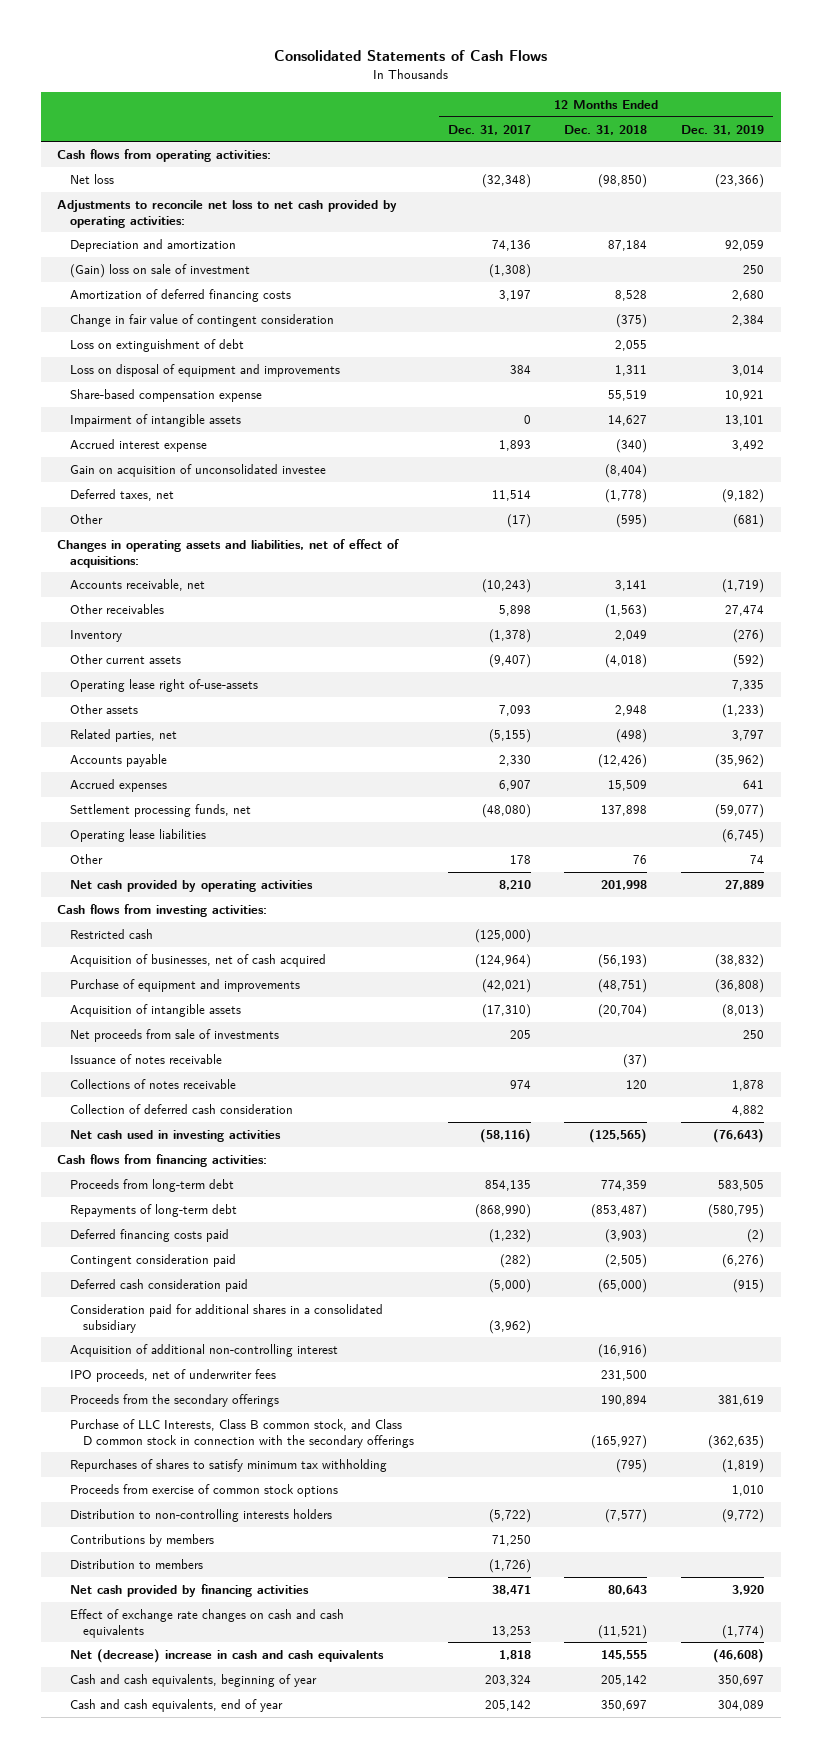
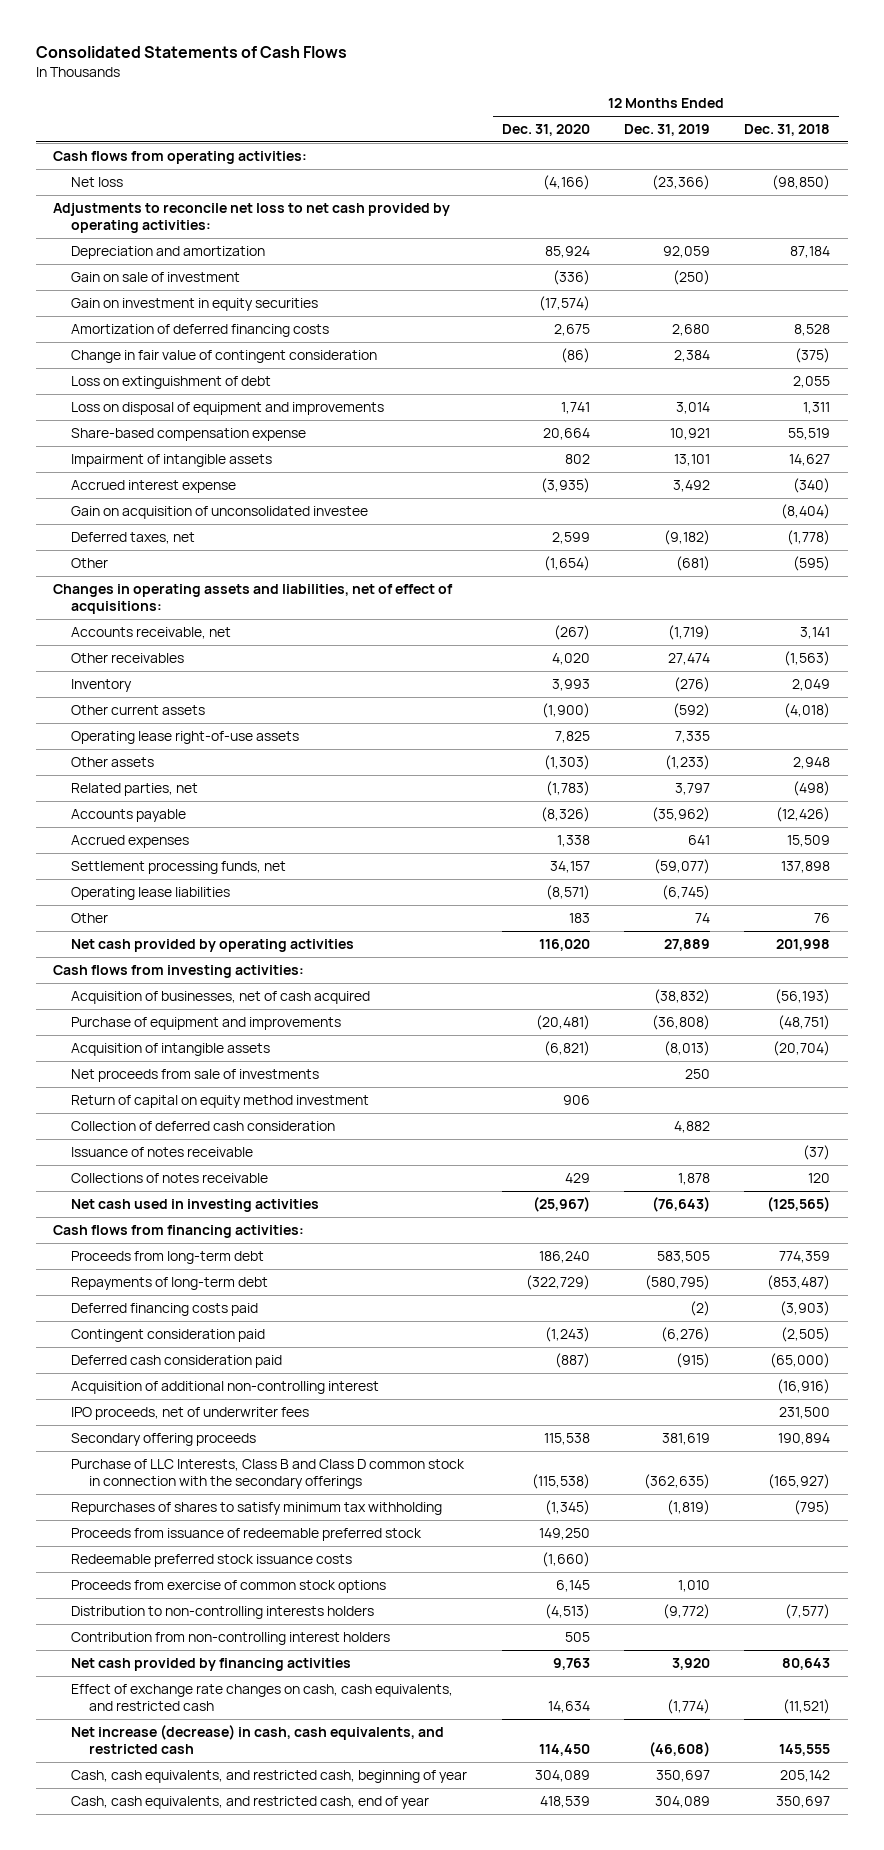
[447,124,531,135] Dec. 31, 2017 -> none
none -> [501,124,590,137] Dec. 31, 2020
[70,263,251,278] (Gain) loss on sale of investment -> [71,271,241,282] Gain on sale of investment
[743,264,765,274] 250 -> [672,269,710,285] (250)
none -> [71,297,319,311] Gain on investment in equity securities
[70,678,259,692] Operating lease right of-use-assets -> [71,730,300,744] Operating lease right-of-use assets
[70,928,154,939] Restricted cash -> none
none -> [71,1094,370,1108] Return of capital on equity method investment
[70,1103,294,1114] Collection of deferred cash consideration -> [71,1120,336,1131] Collection of deferred cash consideration
[70,1303,384,1333] Consideration paid for additional shares in a consolidated subsidiary -> none
[70,1393,280,1407] Proceeds from the secondary offerings -> [71,1432,257,1446] Secondary offering proceeds
[70,1418,414,1448] Purchase of LLC Interests, Class B common stock, and Class D common stock in connection with the secondary offerings -> [71,1458,466,1490] Purchase of LLC Interests, Class B and Class D common stock in connection with the secondary offerings
none -> [71,1527,423,1541] Proceeds from issuance of redeemable preferred stock
none -> [71,1553,353,1567] Redeemable preferred stock issuance costs
[70,1533,215,1547] Contributions by members -> none
[70,1558,204,1569] Distribution to members -> none
none -> [71,1631,391,1645] Contribution from non-controlling interest holders
[70,1608,345,1638] Effect of exchange rate changes on cash and cash equivalents -> [71,1683,454,1712] Effect of exchange rate changes on cash, cash equivalents, and restricted cash
[70,1648,385,1663] Net (decrease) increase in cash and cash equivalents -> [71,1724,445,1755] Net increase (decrease) in cash, cash equivalents, and restricted cash
[70,1673,318,1687] Cash and cash equivalents, beginning of year -> [71,1769,468,1783] Cash, cash equivalents, and restricted cash, beginning of year
[70,1698,284,1712] Cash and cash equivalents, end of year -> [71,1795,430,1809] Cash, cash equivalents, and restricted cash, end of year

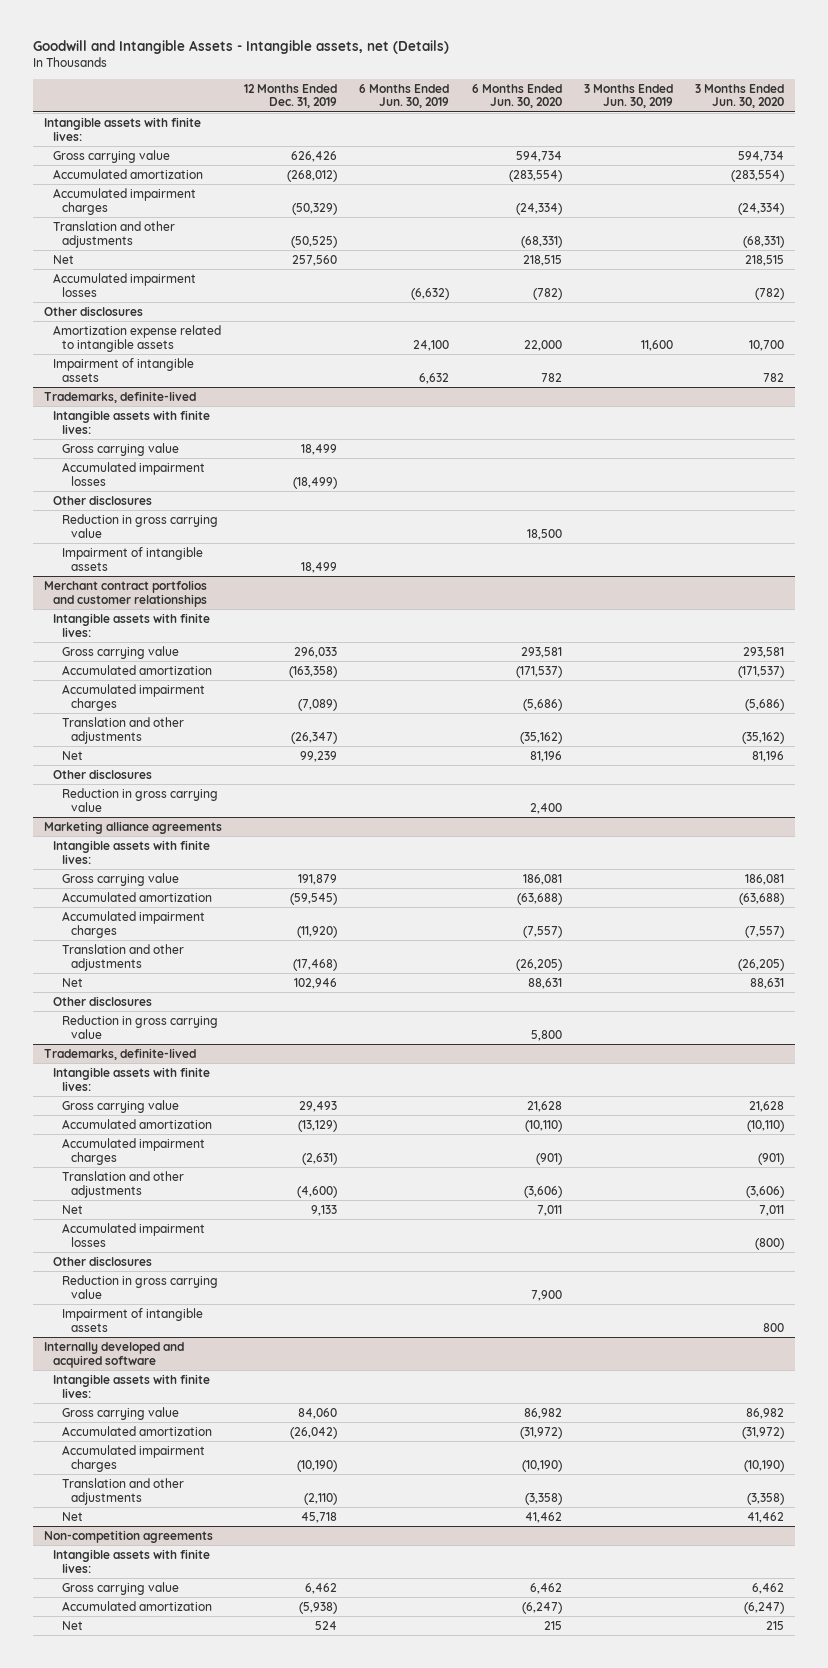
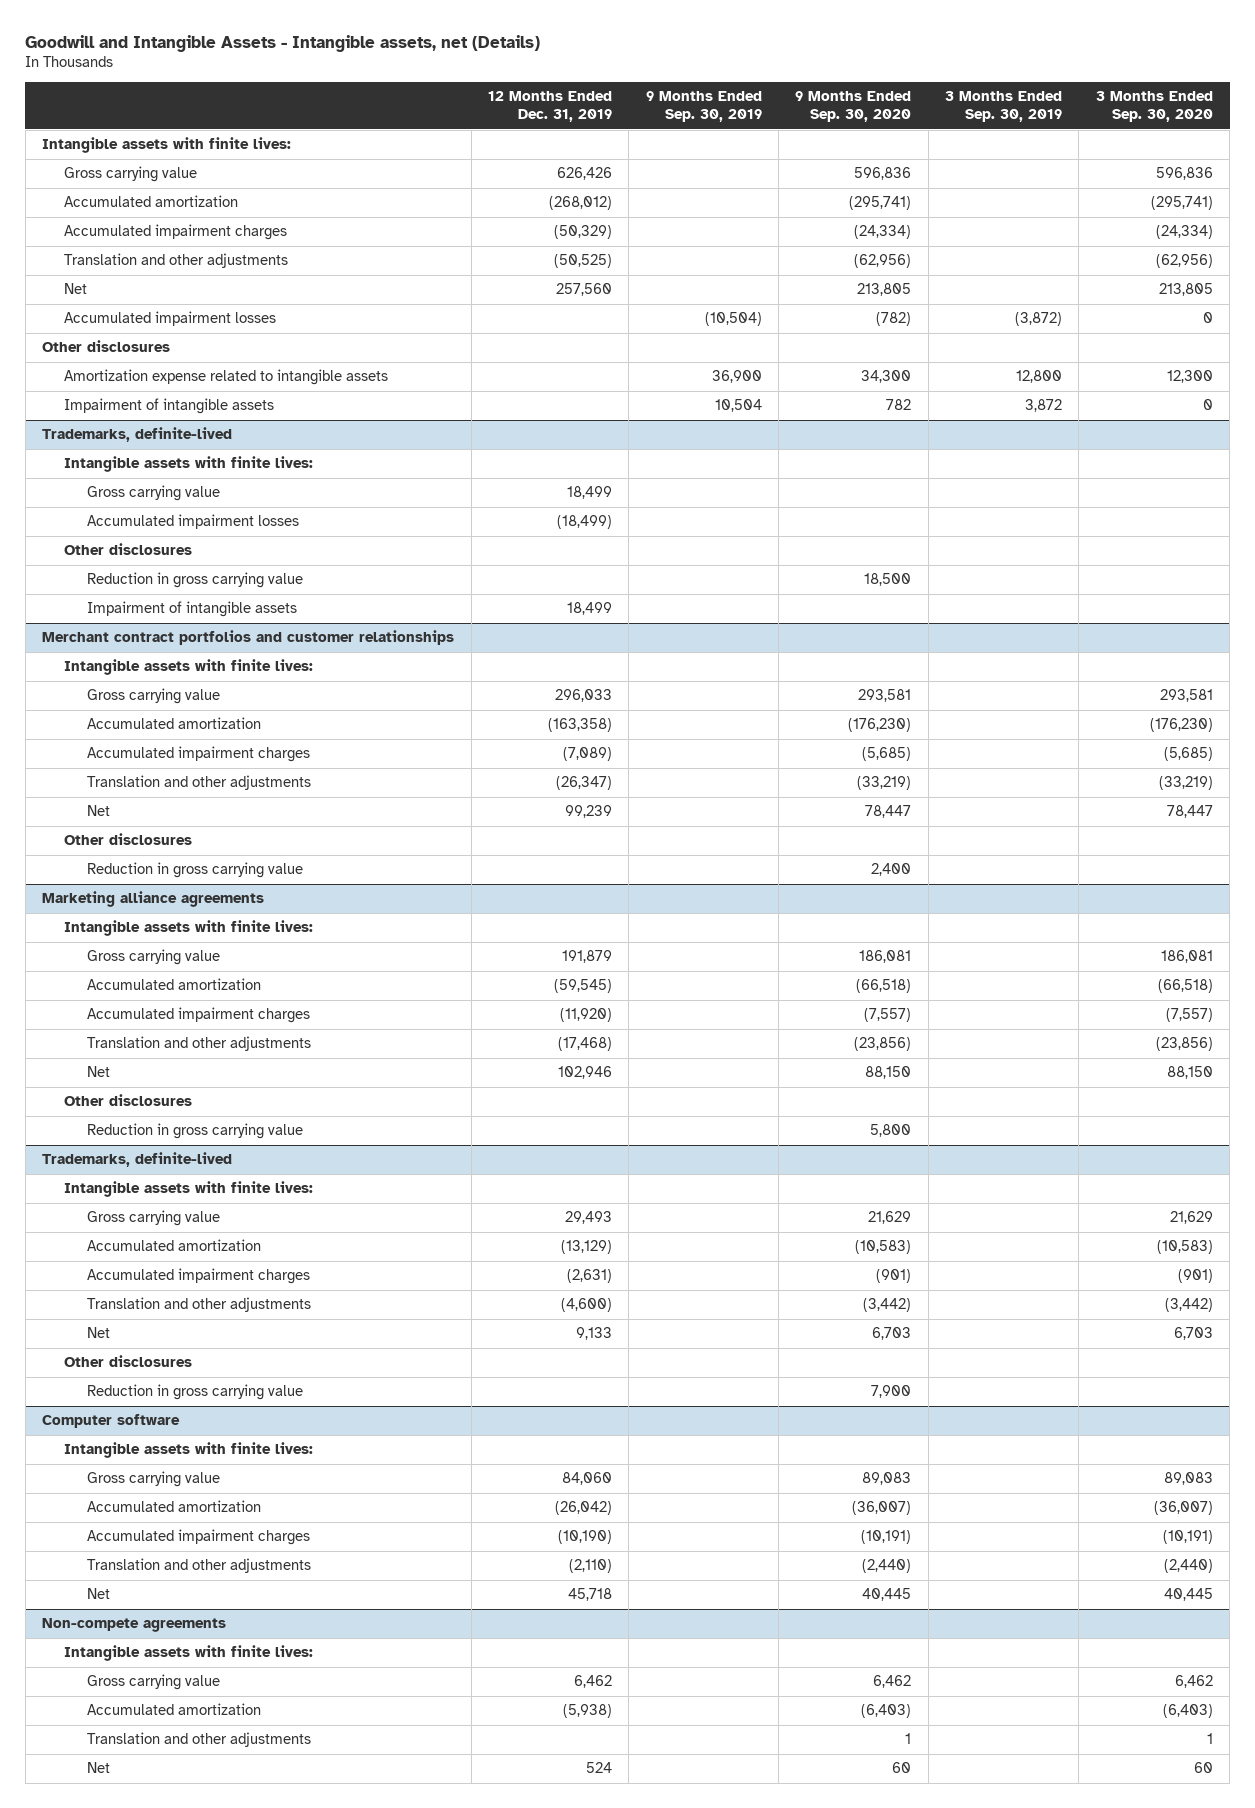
[359,83,450,109] 6 Months Ended Jun. 30, 2019 -> none
[471,83,562,109] 6 Months Ended Jun. 30, 2020 -> none
[583,83,673,109] 3 Months Ended Jun. 30, 2019 -> none
[695,83,785,109] 3 Months Ended Jun. 30, 2020 -> none
none -> [645,91,762,123] 9 Months Ended Sep. 30, 2019
none -> [795,91,912,123] 9 Months Ended Sep. 30, 2020
none -> [945,91,1063,123] 3 Months Ended Sep. 30, 2019
none -> [1095,91,1213,123] 3 Months Ended Sep. 30, 2020
[62,1222,206,1247] Accumulated impairment losses -> none
[62,1307,204,1332] Impairment of intangible assets -> none
[43,1341,184,1368] Internally developed and acquired software -> [42,1414,181,1429] Computer software
[43,1529,213,1543] Non-competition agreements -> [42,1618,227,1633] Non-compete agreements
none -> [86,1732,311,1748] Translation and other adjustments

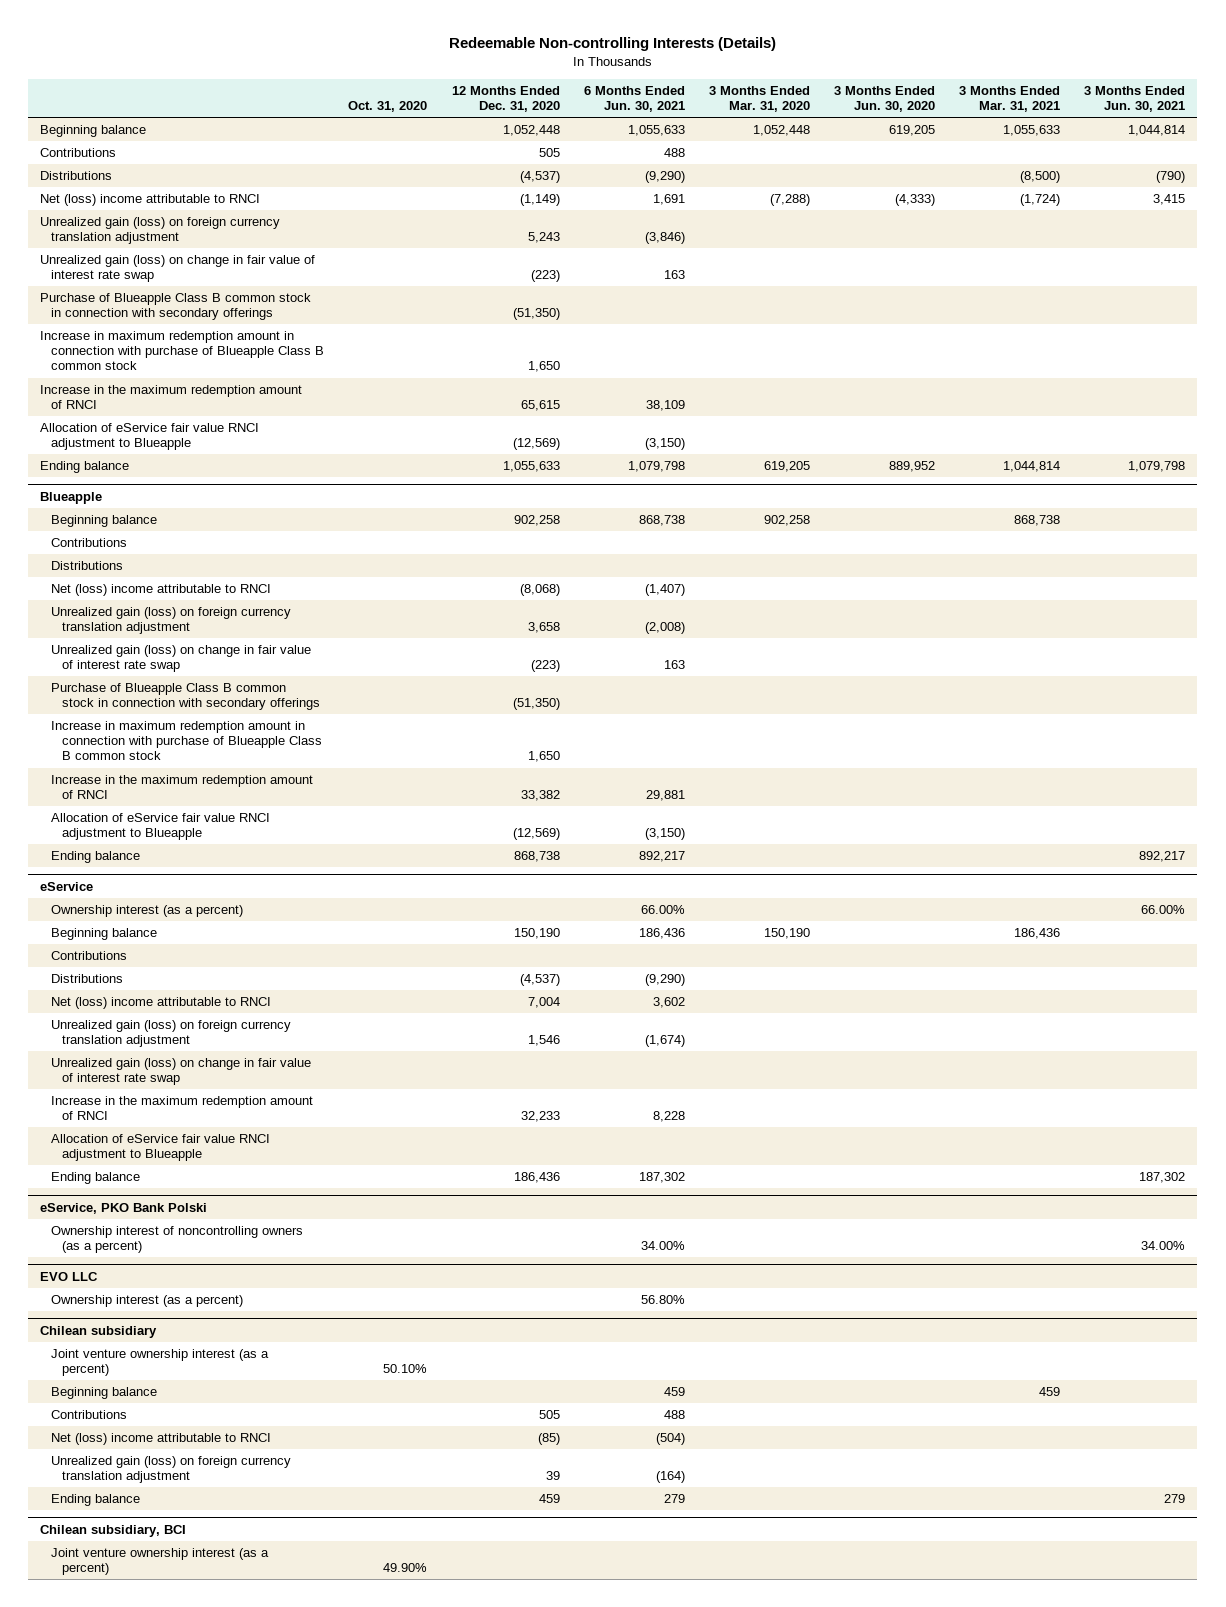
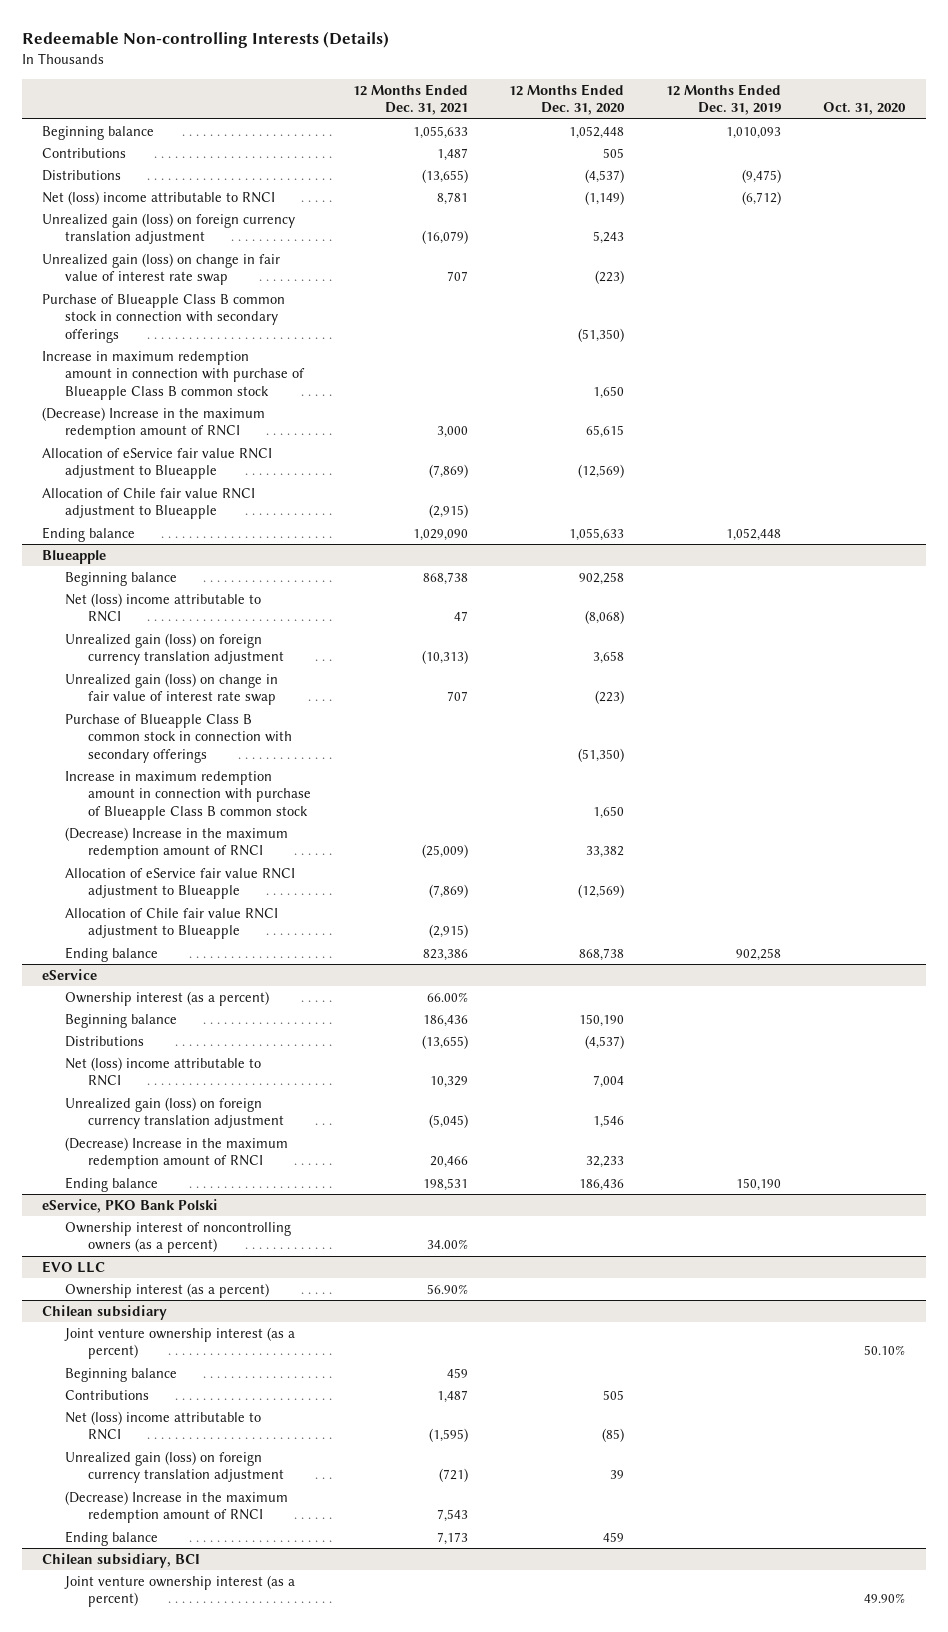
[583,85,685,112] 6 Months Ended Jun. 30, 2021 -> none
[708,85,810,112] 3 Months Ended Mar. 31, 2020 -> none
[834,85,936,112] 3 Months Ended Jun. 30, 2020 -> none
[959,85,1061,112] 3 Months Ended Mar. 31, 2021 -> none
[1084,85,1186,112] 3 Months Ended Jun. 30, 2021 -> none
none -> [352,83,468,116] 12 Months Ended Dec. 31, 2021
none -> [666,83,782,116] 12 Months Ended Dec. 31, 2019
[40,385,303,410] Increase in the maximum redemption amount of RNCI -> [42,406,266,440] (Decrease) Increase in the maximum redemption amount of RNCI
none -> [42,487,256,520] Allocation of Chile fair value RNCI adjustment to Blueapple
[51,538,128,548] Contributions -> none
[51,561,124,571] Distributions -> none
[51,775,314,800] Increase in the maximum redemption amount of RNCI -> [65,826,289,860] (Decrease) Increase in the maximum redemption amount of RNCI
none -> [65,907,279,940] Allocation of Chile fair value RNCI adjustment to Blueapple
[51,951,128,961] Contributions -> none
[51,1058,312,1086] Unrealized gain (loss) on change in fair value of interest rate swap -> none
[51,1134,271,1162] Allocation of eService fair value RNCI adjustment to Blueapple -> none
[51,1096,314,1121] Increase in the maximum redemption amount of RNCI -> [65,1136,289,1170] (Decrease) Increase in the maximum redemption amount of RNCI
none -> [65,1490,289,1524] (Decrease) Increase in the maximum redemption amount of RNCI

